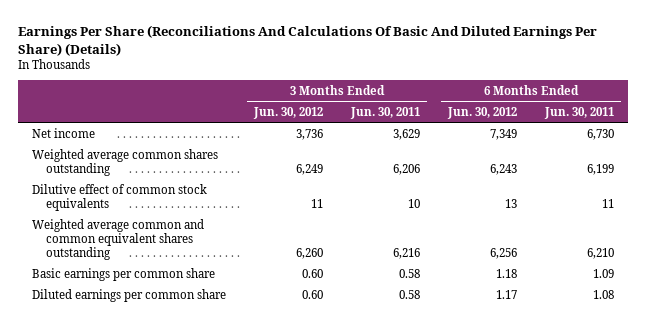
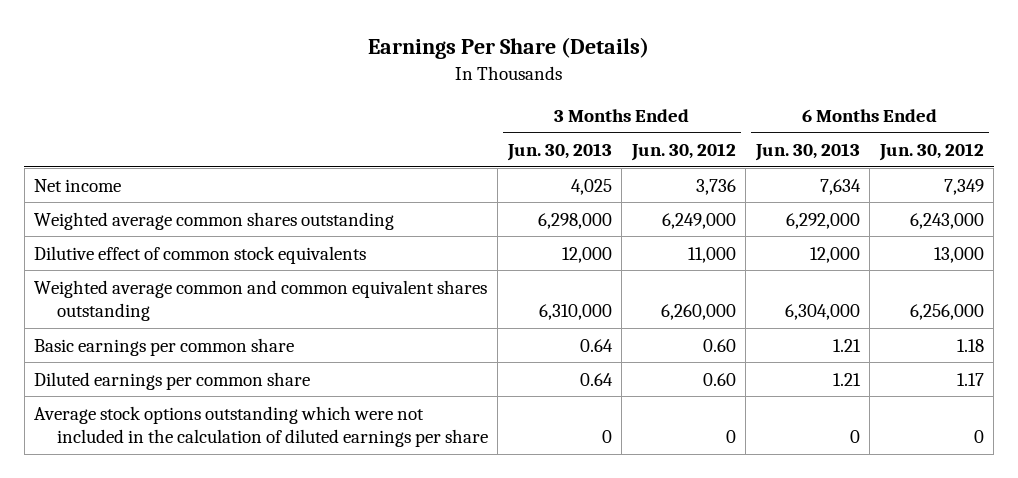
[18,25,598,56] Earnings Per Share (Reconciliations And Calculations Of Basic And Diluted Earnings Per Share) (Details) -> [368,36,650,59] Earnings Per Share (Details)
[350,106,421,119] Jun. 30, 2011 -> none
[543,106,614,119] Jun. 30, 2011 -> none
none -> [506,143,612,162] Jun. 30, 2013
none -> [754,143,860,162] Jun. 30, 2013
[296,163,324,175] 6,249 -> [661,212,736,229] 6,249,000
[490,163,518,175] 6,243 -> [909,212,984,229] 6,243,000
[311,198,324,208] 11 -> [687,246,736,263] 11,000
[505,198,518,208] 13 -> [933,246,984,263] 13,000
[296,247,324,259] 6,260 -> [660,304,736,321] 6,260,000
[490,247,518,259] 6,256 -> [909,304,984,321] 6,256,000
none -> [34,405,488,448] Average stock options outstanding which were not included in the calculation of diluted earnings per share

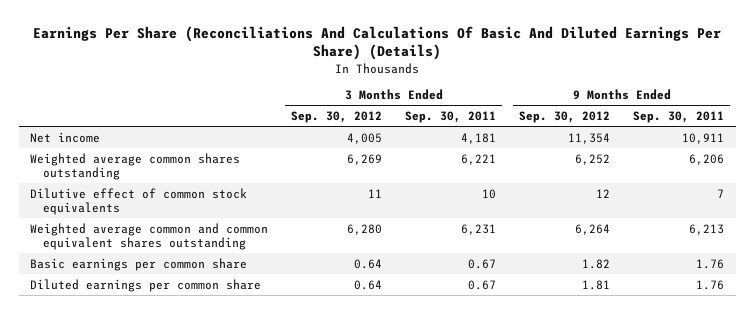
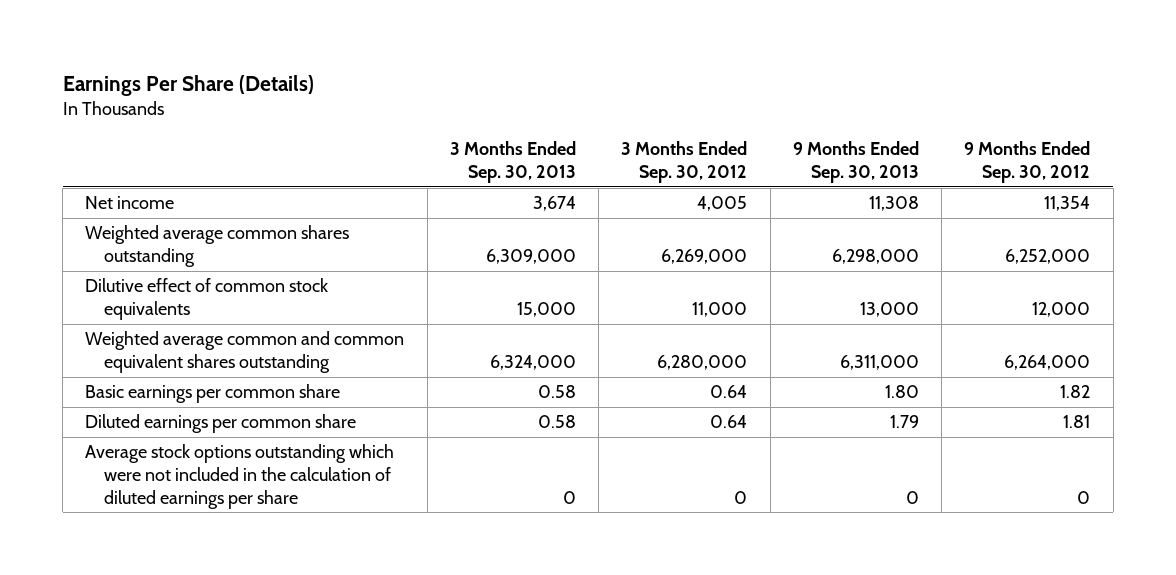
[33,25,722,61] Earnings Per Share (Reconciliations And Calculations Of Basic And Diluted Earnings Per Share) (Details) -> [62,74,314,96] Earnings Per Share (Details)
[405,111,497,124] Sep. 30, 2011 -> none
[633,111,725,124] Sep. 30, 2011 -> none
none -> [449,141,576,183] 3 Months Ended Sep. 30, 2013
none -> [792,141,919,183] 9 Months Ended Sep. 30, 2013
[347,153,383,165] 6,269 -> [661,249,748,265] 6,269,000
[575,153,611,165] 6,252 -> [1005,249,1091,265] 6,252,000
[368,188,383,198] 11 -> [692,302,748,318] 11,000
[596,188,611,198] 12 -> [1032,302,1091,318] 12,000
[347,223,383,235] 6,280 -> [657,355,748,371] 6,280,000
[575,223,611,235] 6,264 -> [1004,355,1091,371] 6,264,000
none -> [85,444,395,509] Average stock options outstanding which were not included in the calculation of diluted earnings per share

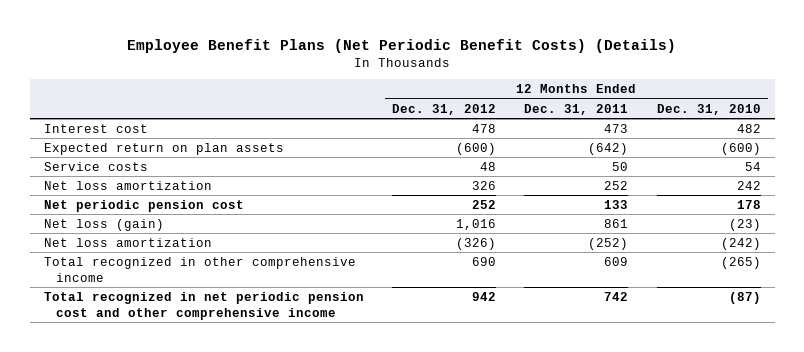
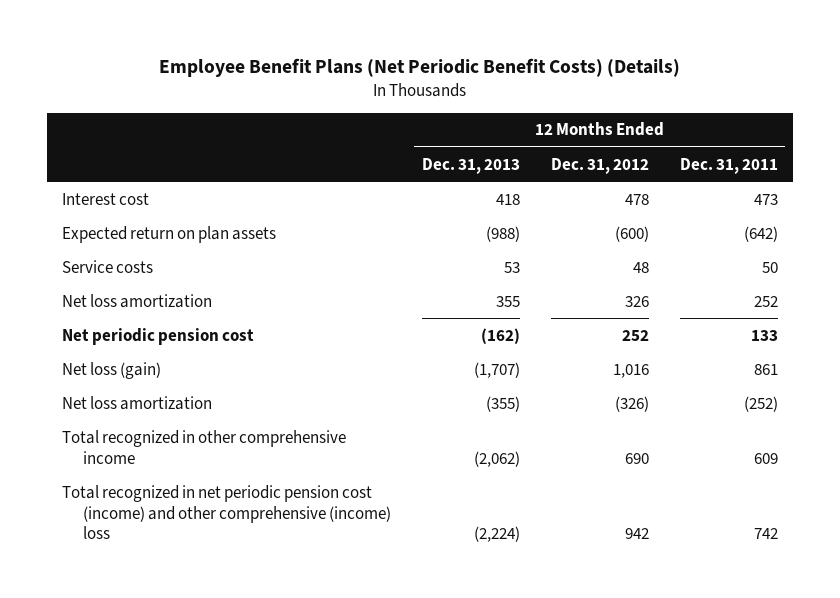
[656,103,761,115] Dec. 31, 2010 -> none
none -> [421,157,520,174] Dec. 31, 2013
[43,291,364,320] Total recognized in net periodic pension cost and other comprehensive income -> [62,484,391,540] Total recognized in net periodic pension cost (income) and other comprehensive (income) loss

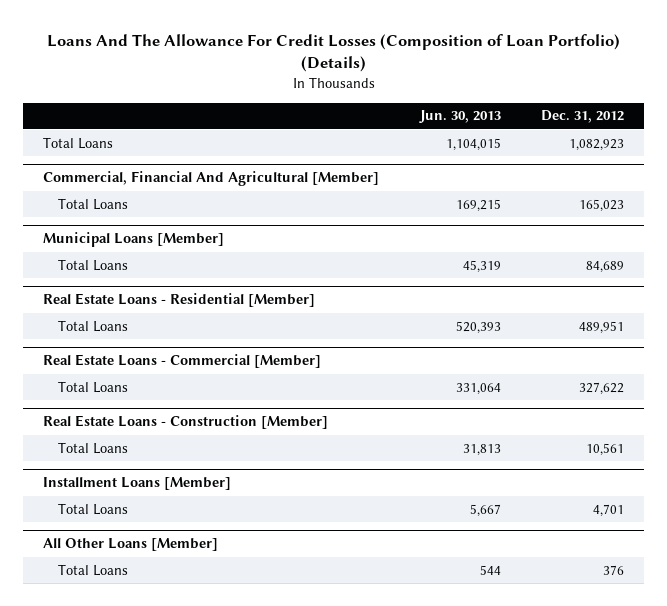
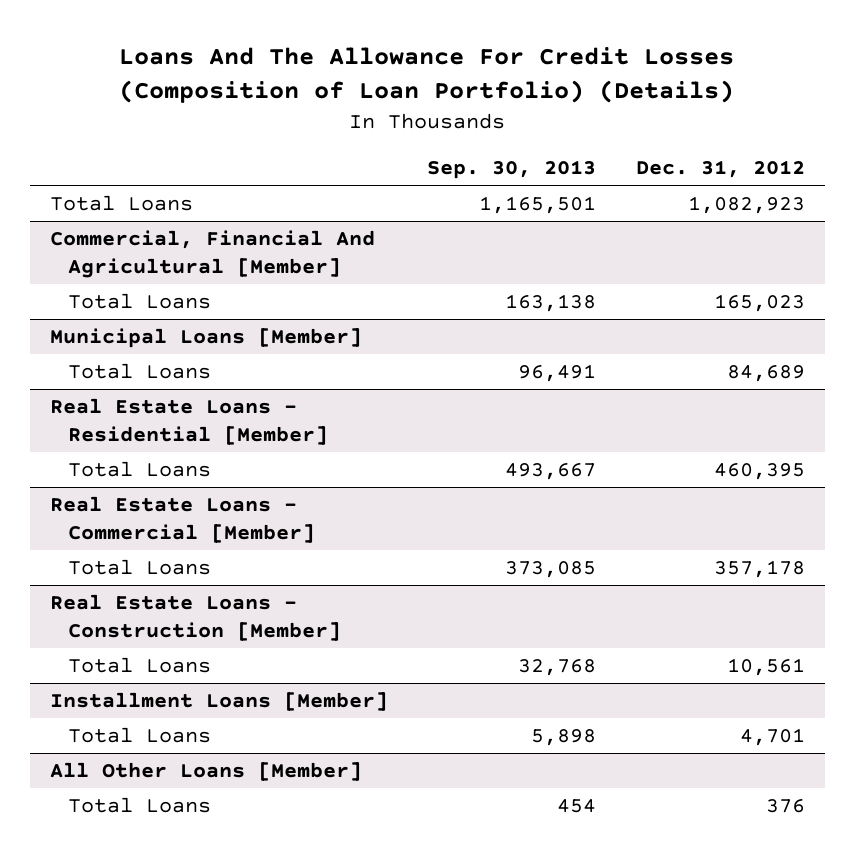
[418,110,501,124] Jun. 30, 2013 -> none
none -> [427,160,597,180] Sep. 30, 2013
[579,320,625,334] 489,951 -> [714,463,806,481] 460,395
[579,381,625,395] 327,622 -> [714,560,806,579] 357,178

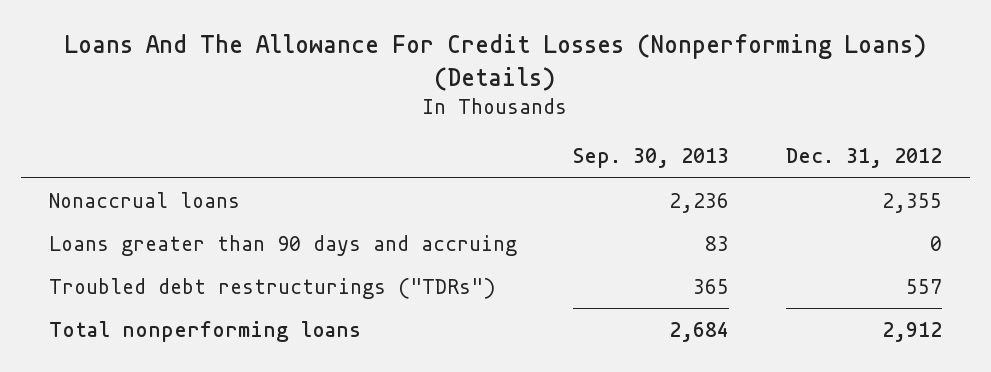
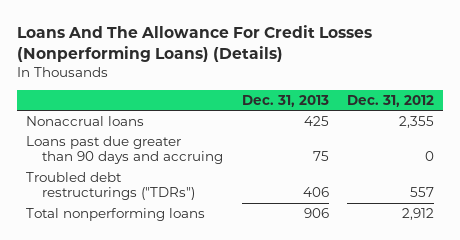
[573,148,730,169] Sep. 30, 2013 -> none
none -> [241,94,329,107] Dec. 31, 2013
[49,234,518,256] Loans greater than 90 days and accruing -> [26,135,224,165] Loans past due greater than 90 days and accruing

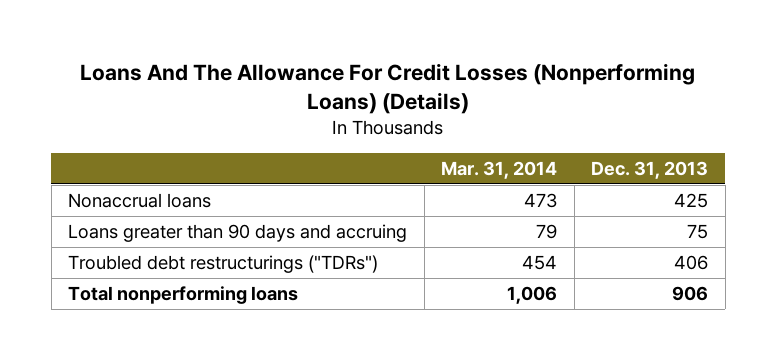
[347,94,435,107] Dec. 31, 2012 -> none
none -> [441,160,558,179] Mar. 31, 2014
[26,135,224,165] Loans past due greater than 90 days and accruing -> [68,224,408,243] Loans greater than 90 days and accruing

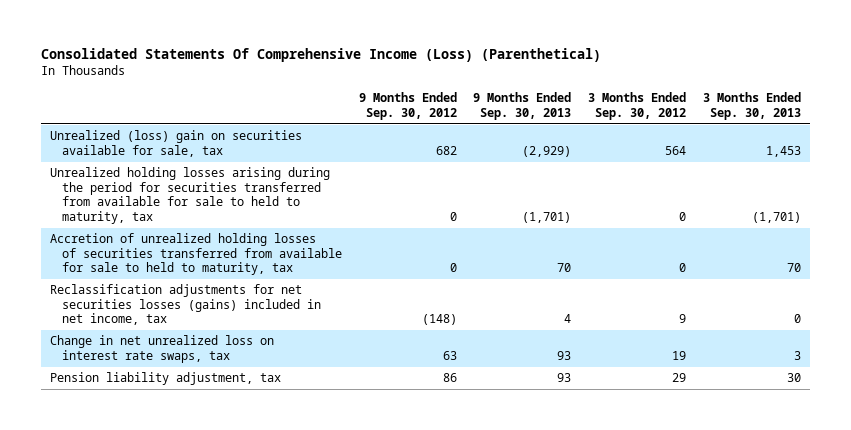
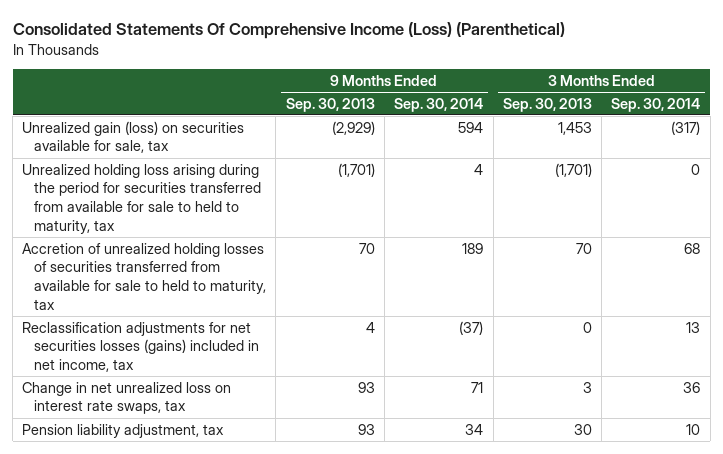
[358,92,457,120] 9 Months Ended Sep. 30, 2012 -> none
[588,92,687,120] 3 Months Ended Sep. 30, 2012 -> none
none -> [394,97,484,112] Sep. 30, 2014
none -> [611,97,701,112] Sep. 30, 2014
[49,130,302,157] Unrealized (loss) gain on securities available for sale, tax -> [22,120,245,154] Unrealized gain (loss) on securities available for sale, tax
[49,167,330,224] Unrealized holding losses arising during the period for securities transferred from available for sale to held to maturity, tax -> [22,163,262,234] Unrealized holding loss arising during the period for securities transferred from available for sale to held to maturity, tax

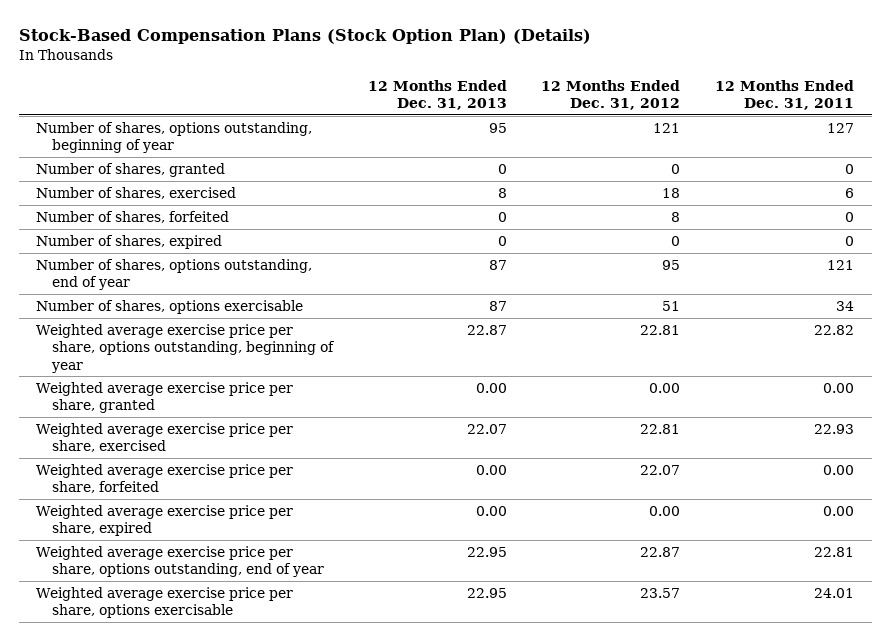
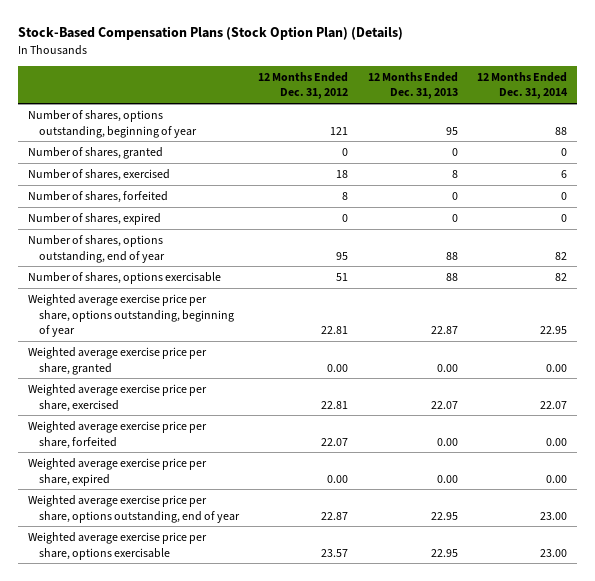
[715,79,855,111] 12 Months Ended Dec. 31, 2011 -> none
none -> [476,71,568,100] 12 Months Ended Dec. 31, 2014
[488,259,507,270] 87 -> [445,251,458,260] 88
[488,300,507,311] 87 -> [445,272,458,281] 88

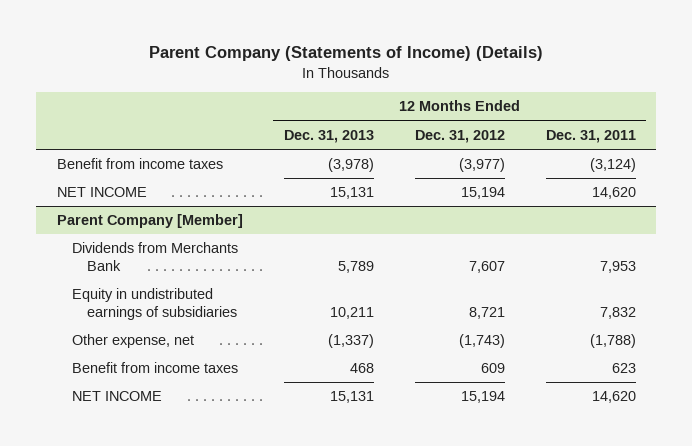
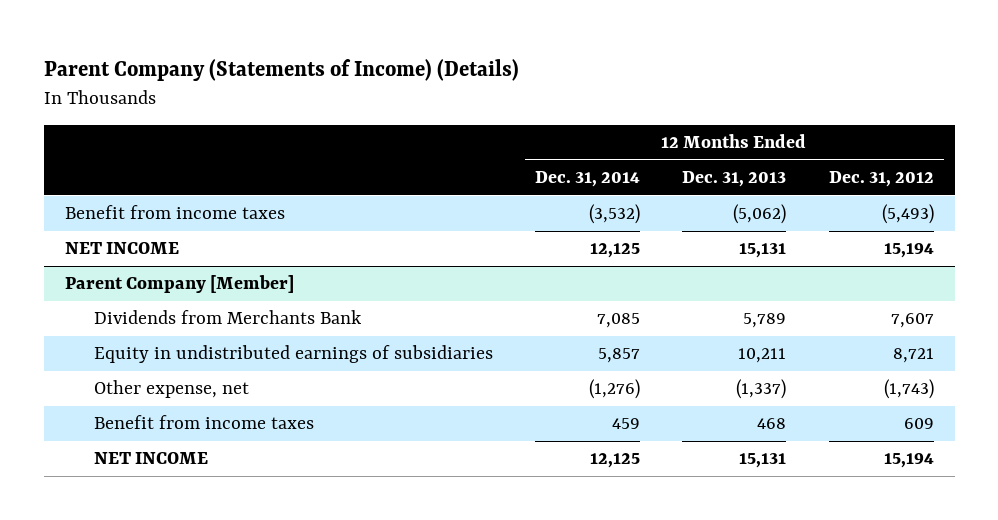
[545,129,636,143] Dec. 31, 2011 -> none
none -> [535,171,641,188] Dec. 31, 2014
[327,158,374,173] (3,978) -> [733,204,787,225] (5,062)
[458,158,505,173] (3,977) -> [881,204,934,225] (5,493)

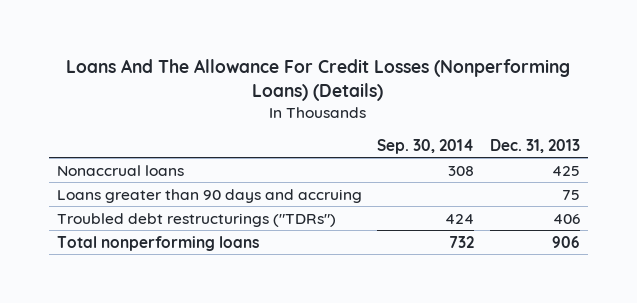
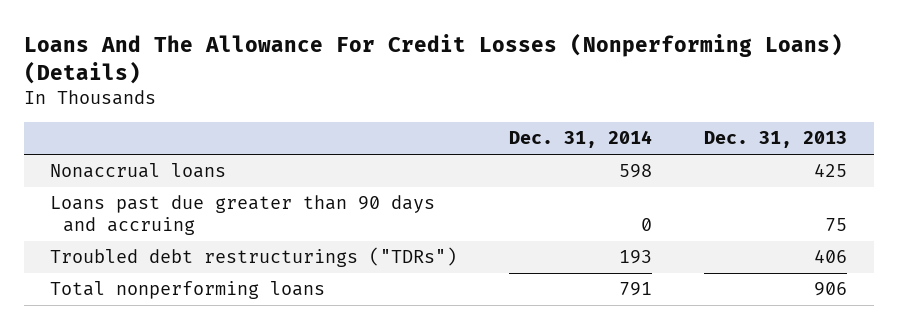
[377,138,475,154] Sep. 30, 2014 -> none
none -> [509,130,653,149] Dec. 31, 2014
[56,188,362,203] Loans greater than 90 days and accruing -> [50,195,436,236] Loans past due greater than 90 days and accruing

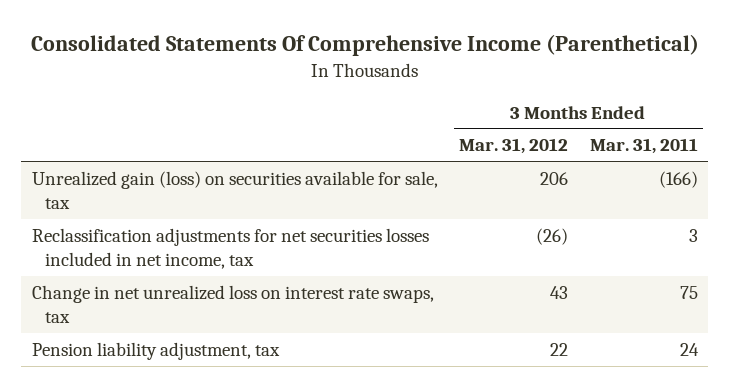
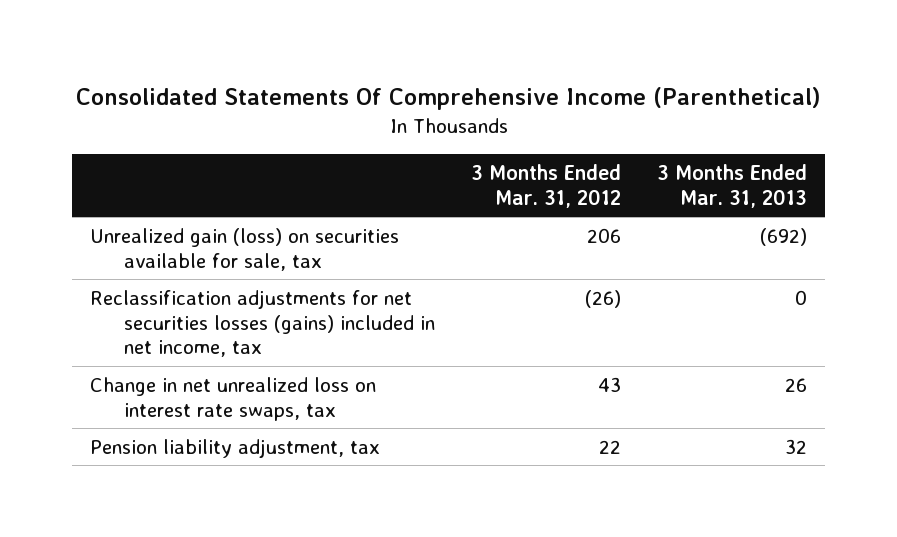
[589,138,698,155] Mar. 31, 2011 -> none
none -> [657,163,808,208] 3 Months Ended Mar. 31, 2013
[31,227,429,270] Reclassification adjustments for net securities losses included in net income, tax -> [90,289,435,358] Reclassification adjustments for net securities losses (gains) included in net income, tax

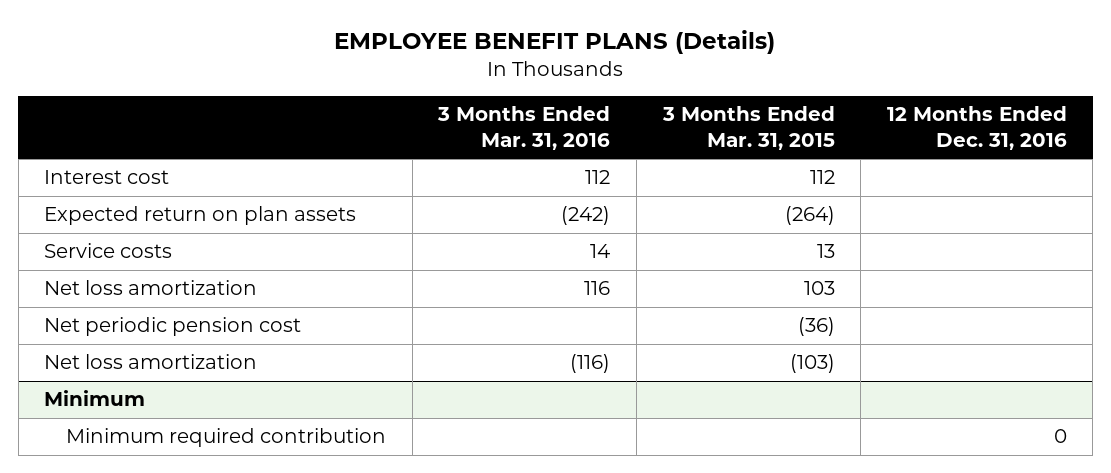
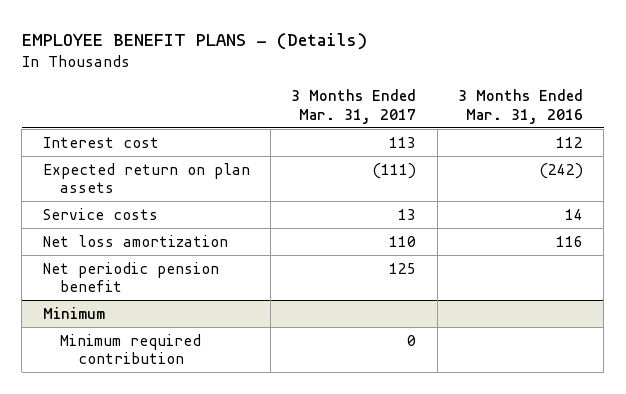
[334,30,776,55] EMPLOYEE BENEFIT PLANS (Details) -> [21,32,367,50] EMPLOYEE BENEFIT PLANS - (Details)
[661,106,835,150] 3 Months Ended Mar. 31, 2015 -> none
[886,106,1067,150] 12 Months Ended Dec. 31, 2016 -> none
none -> [291,89,417,124] 3 Months Ended Mar. 31, 2017
[44,354,258,370] Net loss amortization -> none
[44,317,302,337] Net periodic pension cost -> [42,261,219,293] Net periodic pension benefit

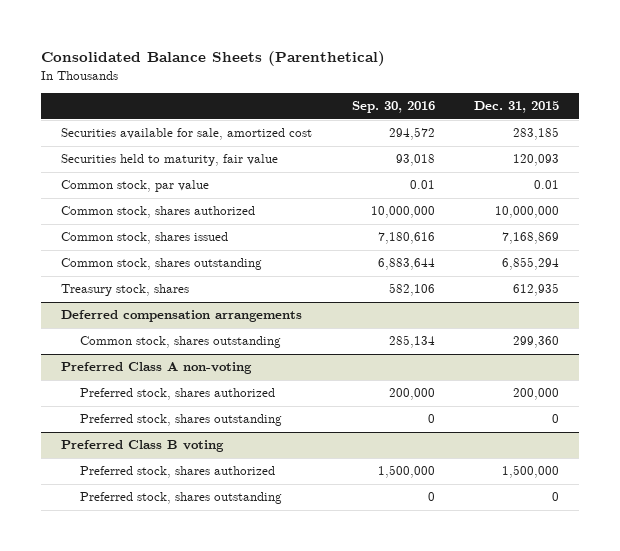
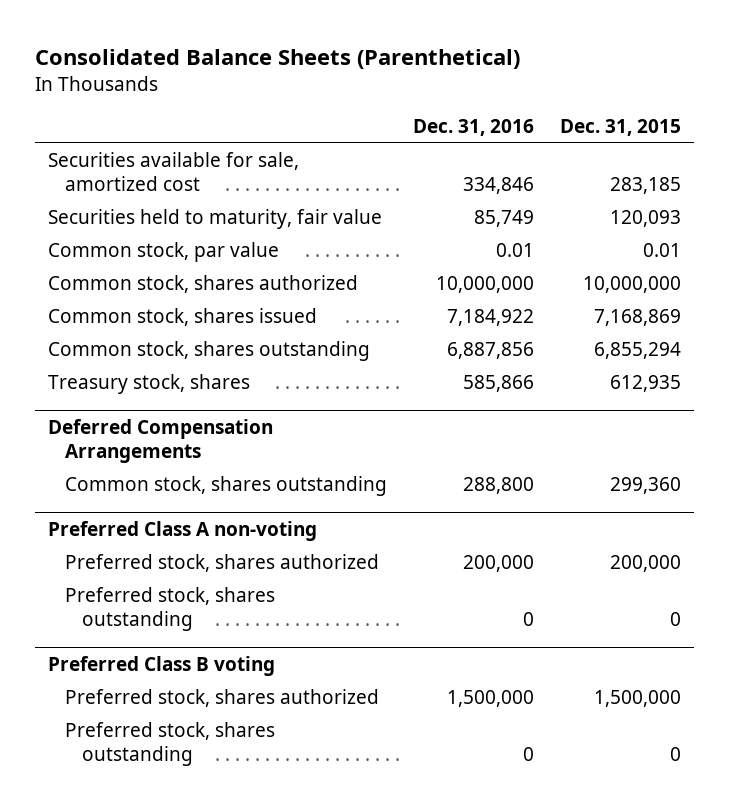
[351,101,435,114] Sep. 30, 2016 -> none
none -> [413,119,535,137] Dec. 31, 2016
[61,310,303,323] Deferred compensation arrangements -> [48,419,274,463] Deferred Compensation Arrangements

